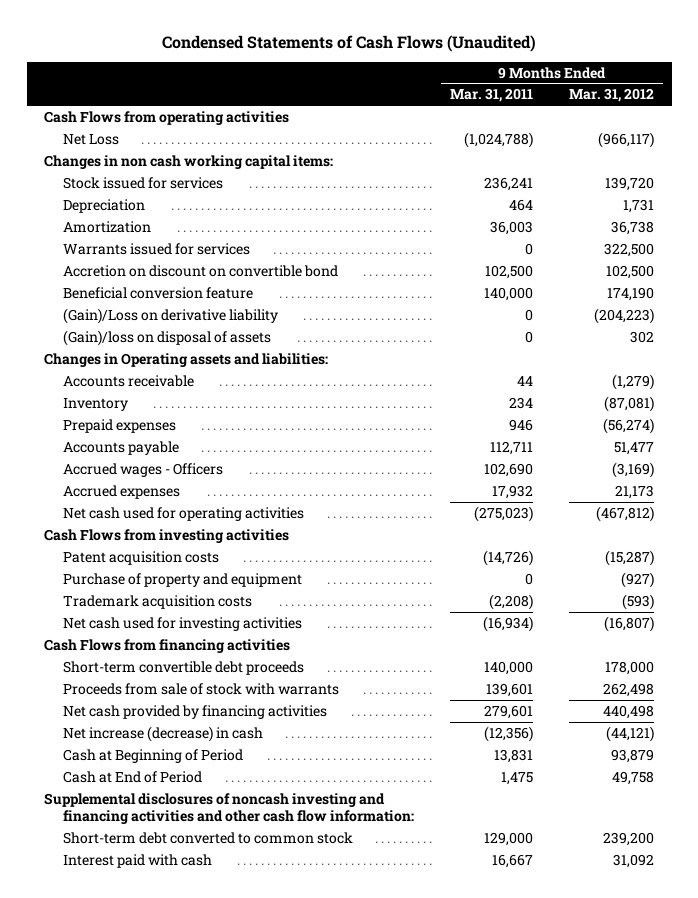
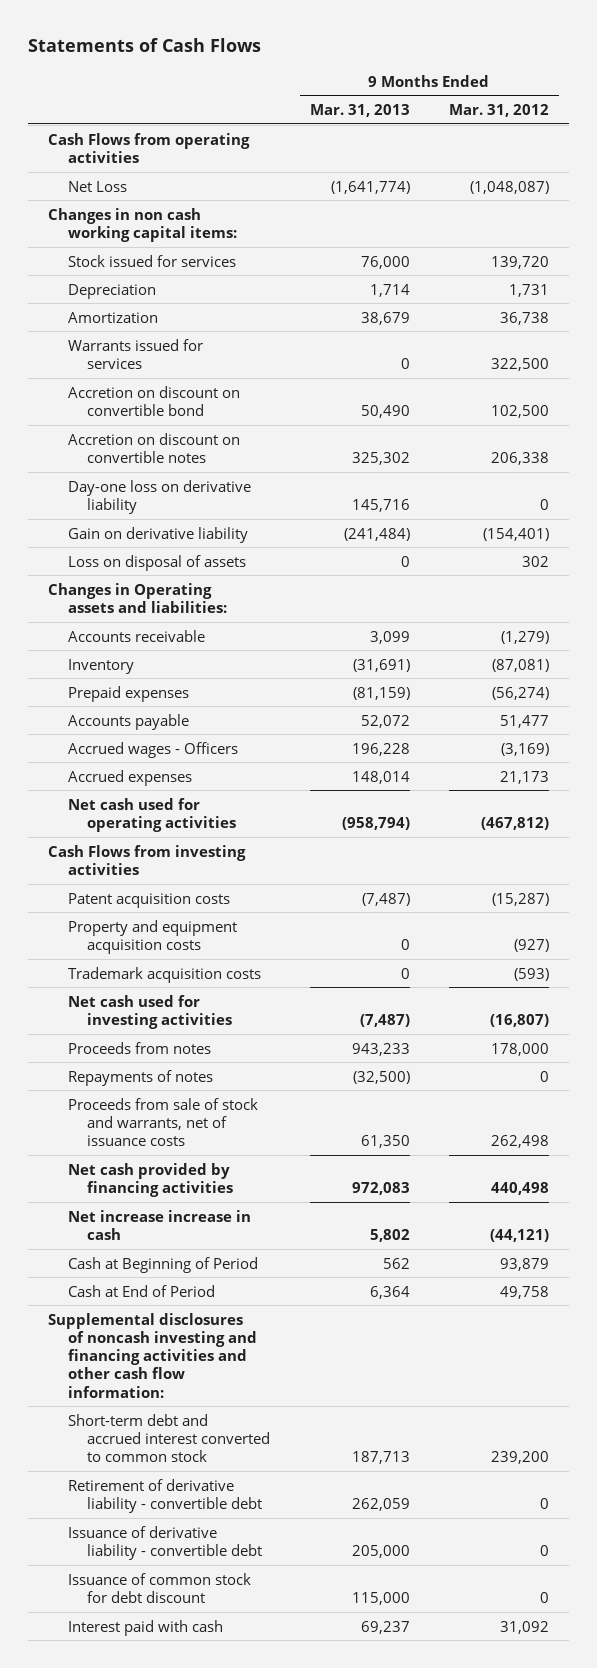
[162,34,537,52] Condensed Statements of Cash Flows (Unaudited) -> [28,37,262,52] Statements of Cash Flows
[449,88,533,103] Mar. 31, 2011 -> none
none -> [309,103,410,117] Mar. 31, 2013
[597,131,654,148] (966,117) -> [470,180,550,194] (1,048,087)
[63,286,254,299] Beneficial conversion feature -> none
none -> [67,432,240,463] Accretion on discount on convertible notes
[63,307,279,324] (Gain)/Loss on derivative liability -> [67,479,251,514] Day-one loss on derivative liability
[593,307,654,324] (204,223) -> [540,498,550,510] 0
none -> [67,526,248,543] Gain on derivative liability
[63,329,272,346] (Gain)/loss on disposal of assets -> [67,554,246,571] Loss on disposal of assets
[63,572,303,587] Purchase of property and equipment -> [67,919,237,954] Property and equipment acquisition costs
[44,638,291,653] Cash Flows from financing activities -> none
[63,660,305,675] Short-term convertible debt proceeds -> [67,1041,211,1054] Proceeds from notes
none -> [67,1069,213,1086] Repayments of notes
[63,682,340,695] Proceeds from sale of stock with warrants -> [67,1097,258,1147] Proceeds from sale of stock and warrants, net of issuance costs
[63,725,264,742] Net increase (decrease) in cash -> [67,1209,251,1240] Net increase increase in cash
[63,831,354,844] Short-term debt converted to common stock -> [67,1413,270,1463] Short-term debt and accrued interest converted to common stock
none -> [67,1478,262,1513] Retirement of derivative liability - convertible debt
none -> [67,1525,262,1560] Issuance of derivative liability - convertible debt
none -> [67,1572,251,1603] Issuance of common stock for debt discount

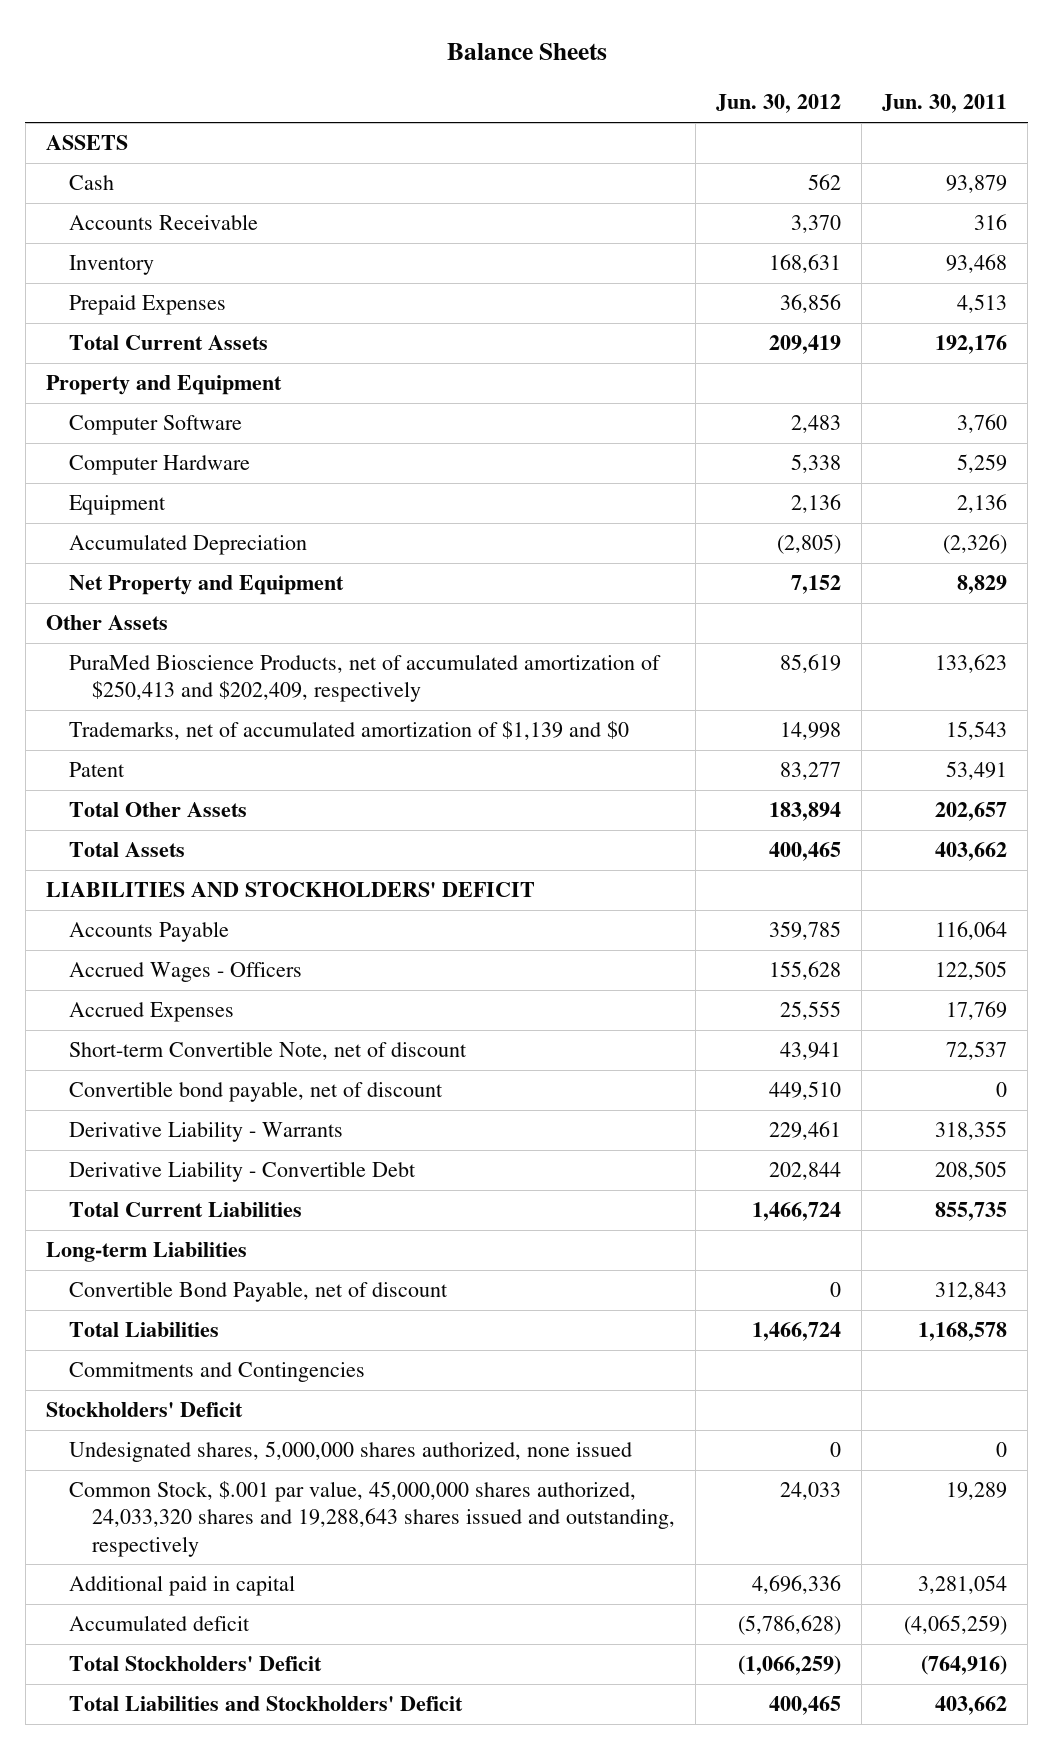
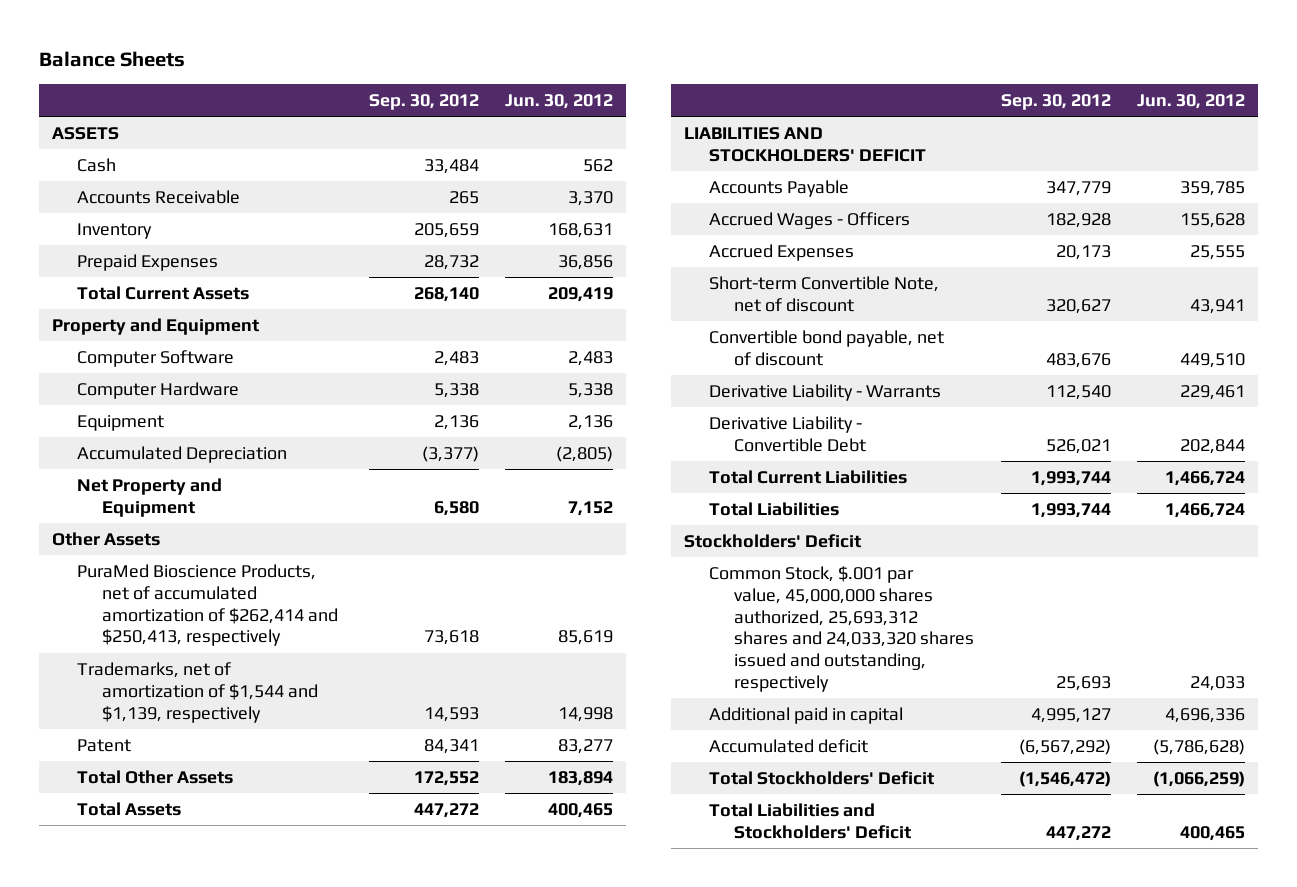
[882,94,1008,114] Jun. 30, 2011 -> none
none -> [368,94,479,111] Sep. 30, 2012
[68,654,661,703] PuraMed Bioscience Products, net of accumulated amortization of $250,413 and $202,409, respectively -> [77,563,339,647] PuraMed Bioscience Products, net of accumulated amortization of $262,414 and $250,413, respectively
[68,721,629,741] Trademarks, net of accumulated amortization of $1,139 and $0 -> [77,661,319,723] Trademarks, net of amortization of $1,544 and $1,139, respectively
[45,1242,247,1263] Long-term Liabilities -> none
[68,1281,448,1303] Convertible Bond Payable, net of discount -> none
[68,1362,365,1383] Commitments and Contingencies -> none
[68,1441,632,1463] Undesignated shares, 5,000,000 shares authorized, none issued -> none
[68,1481,675,1557] Common Stock, $.001 par value, 45,000,000 shares authorized, 24,033,320 shares and 19,288,643 shares issued and outstanding, respectively -> [709,565,975,693] Common Stock, $.001 par value, 45,000,000 shares authorized, 25,693,312 shares and 24,033,320 shares issued and outstanding, respectively

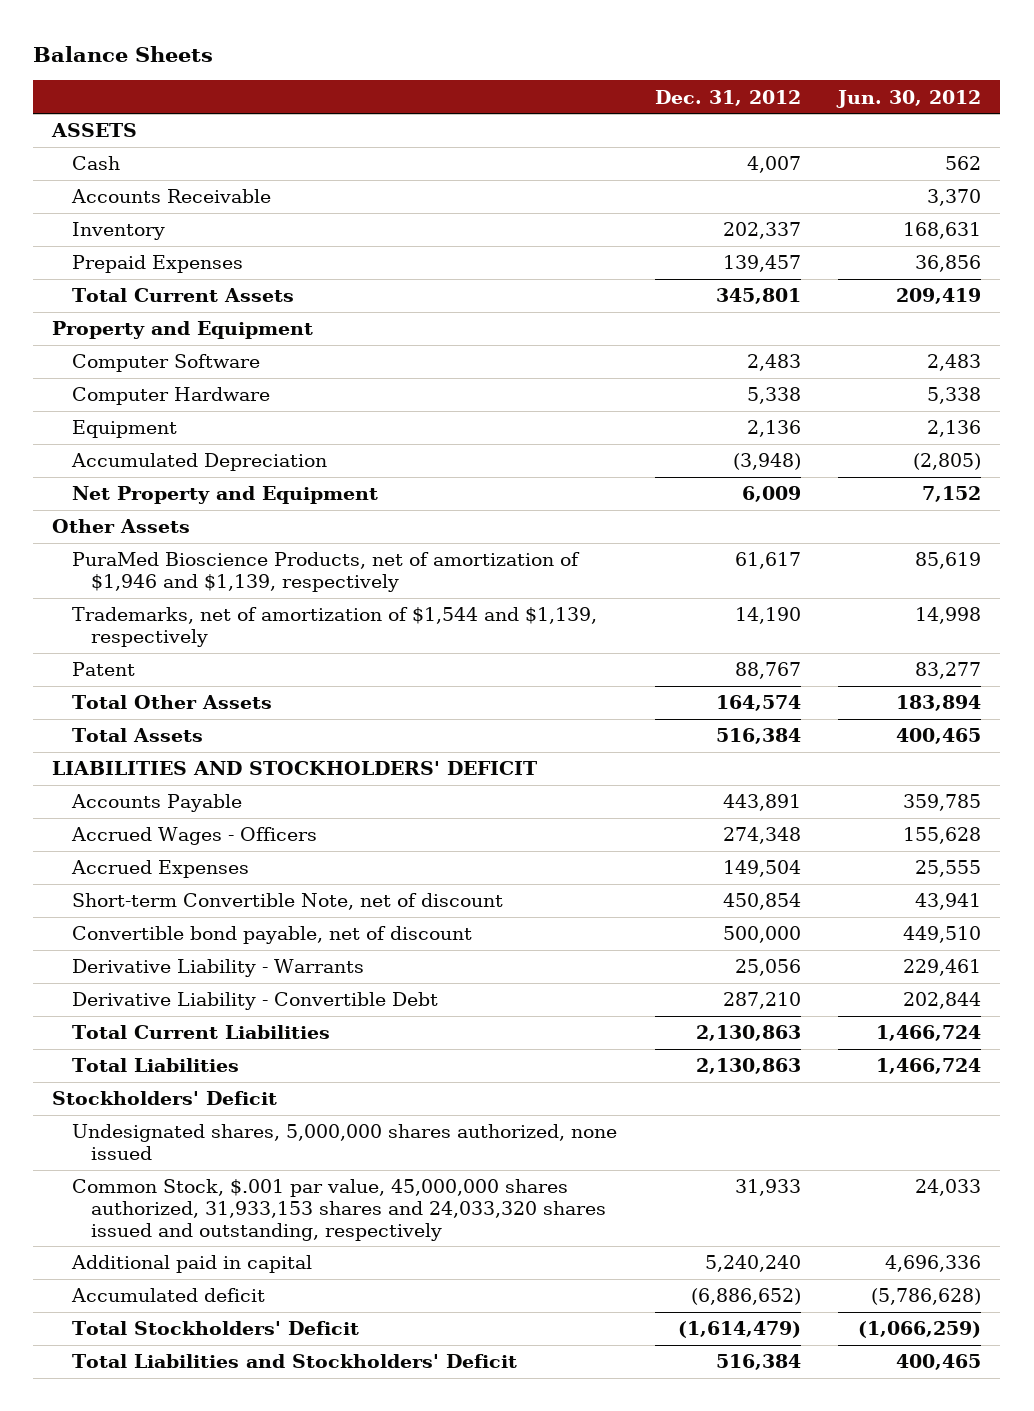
[368,94,479,111] Sep. 30, 2012 -> none
none -> [654,89,801,106] Dec. 31, 2012
[77,563,339,647] PuraMed Bioscience Products, net of accumulated amortization of $262,414 and $250,413, respectively -> [71,552,580,592] PuraMed Bioscience Products, net of amortization of $1,946 and $1,139, respectively
none -> [71,1124,617,1160] Undesignated shares, 5,000,000 shares authorized, none issued
[709,565,975,693] Common Stock, $.001 par value, 45,000,000 shares authorized, 25,693,312 shares and 24,033,320 shares issued and outstanding, respectively -> [71,1179,606,1241] Common Stock, $.001 par value, 45,000,000 shares authorized, 31,933,153 shares and 24,033,320 shares issued and outstanding, respectively

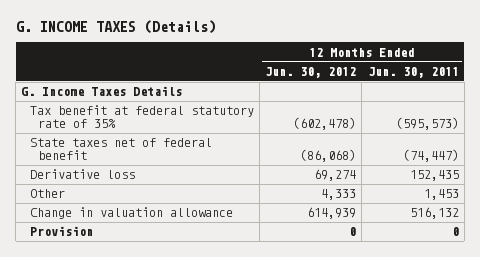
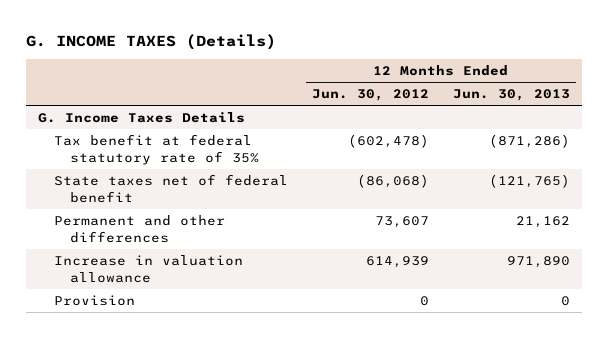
[367,66,459,78] Jun. 30, 2011 -> none
none -> [453,89,571,102] Jun. 30, 2013
[29,169,135,180] Derivative loss -> none
[29,189,65,199] Other -> [54,215,226,243] Permanent and other differences
[321,189,357,201] 4,333 -> [375,216,430,229] 73,607
[29,207,233,220] Change in valuation allowance -> [54,255,244,283] Increase in valuation allowance

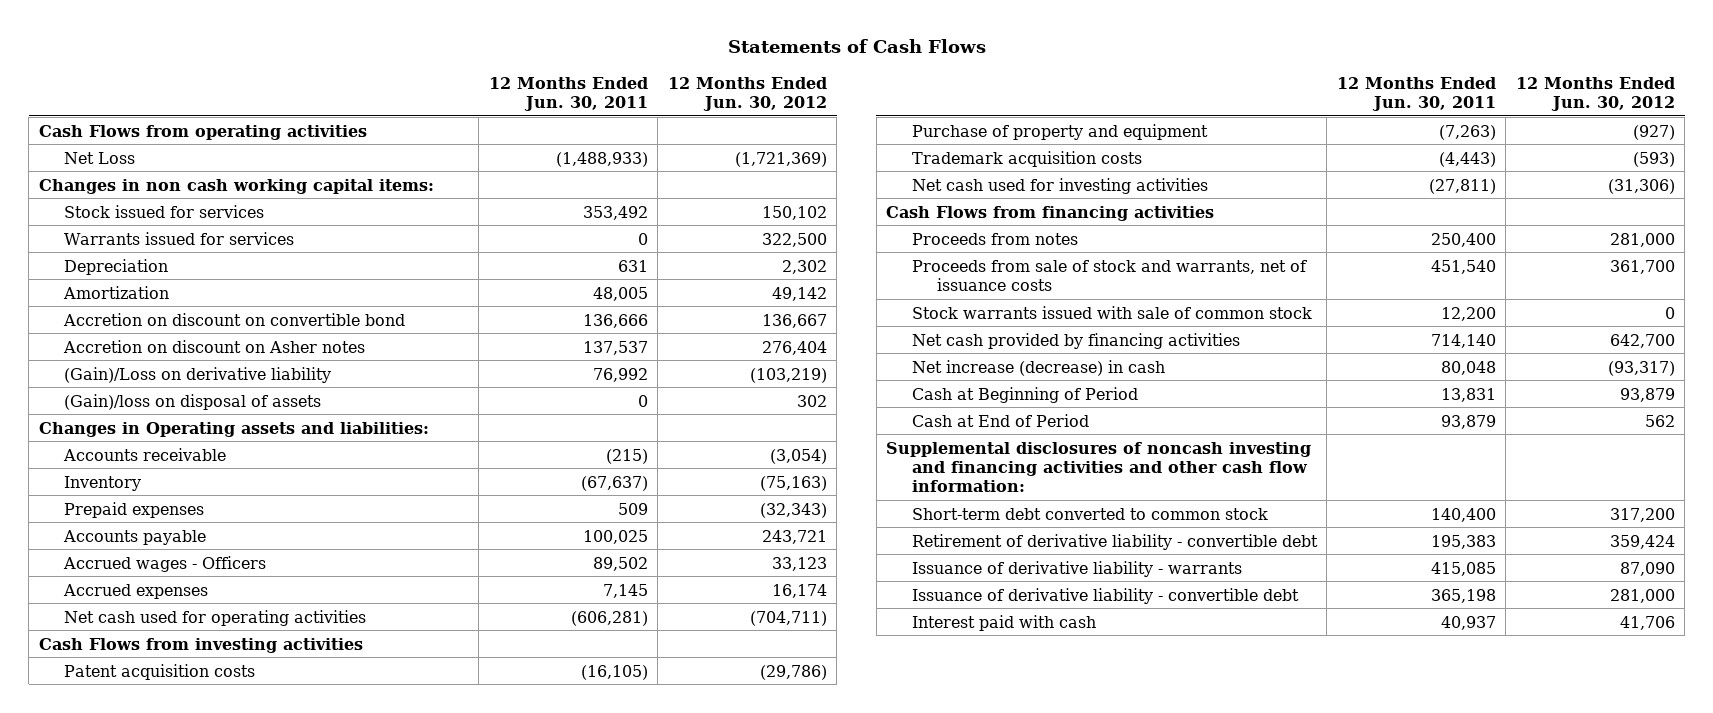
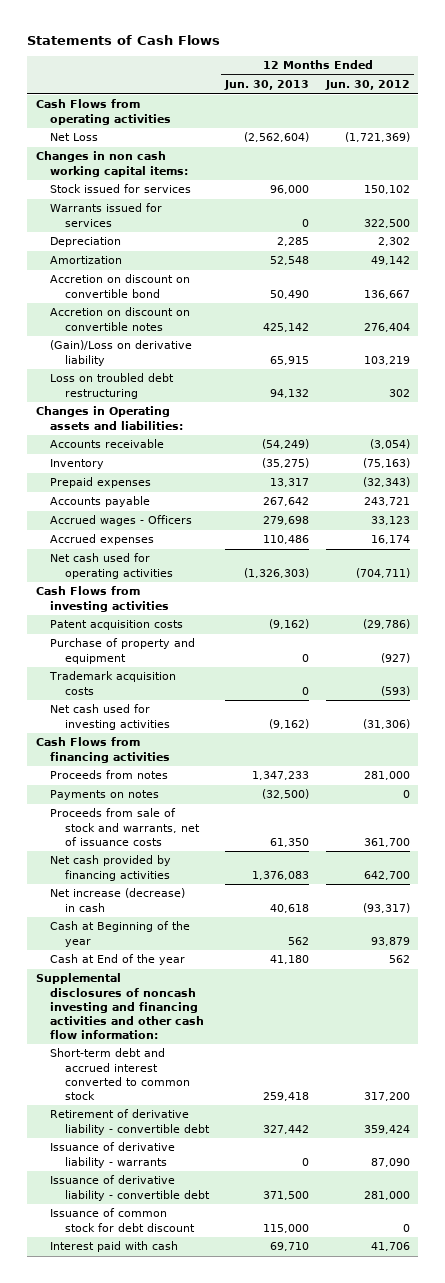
[488,76,648,111] 12 Months Ended Jun. 30, 2011 -> none
none -> [224,80,310,91] Jun. 30, 2013
[63,393,321,410] (Gain)/loss on disposal of assets -> none
[62,339,365,353] Accretion on discount on Asher notes -> [50,307,191,331] Accretion on discount on convertible notes
[749,367,827,383] (103,219) -> [363,355,410,365] 103,219
none -> [50,373,175,399] Loss on troubled debt restructuring
none -> [50,790,160,801] Payments on notes
[911,305,1312,319] Stock warrants issued with sale of common stock -> none
[911,386,1138,403] Cash at Beginning of Period -> [50,921,191,947] Cash at Beginning of the year
[911,413,1089,427] Cash at End of Period -> [50,954,186,966] Cash at End of the year
[911,507,1268,520] Short-term debt converted to common stock -> [50,1048,190,1100] Short-term debt and accrued interest converted to common stock
none -> [50,1208,195,1232] Issuance of common stock for debt discount

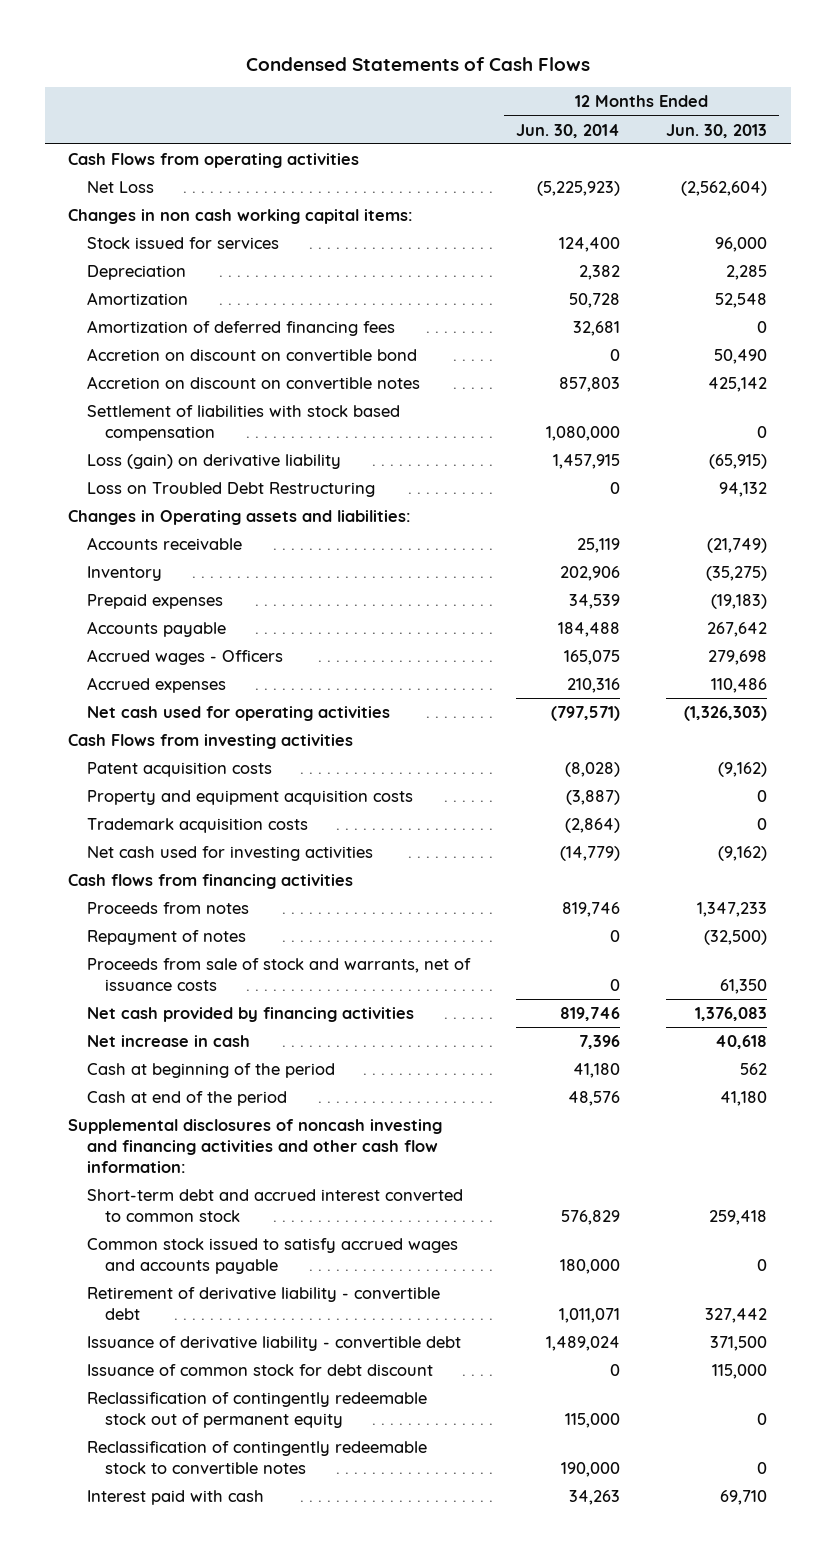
[27,34,221,45] Statements of Cash Flows -> [245,56,590,71] Condensed Statements of Cash Flows
[324,80,410,91] Jun. 30, 2012 -> none
none -> [516,123,621,138] Jun. 30, 2014
[50,203,163,227] Warrants issued for services -> none
none -> [86,320,395,337] Amortization of deferred financing fees
none -> [86,405,400,441] Settlement of liabilities with stock based compensation
[50,340,193,366] (Gain)/Loss on derivative liability -> [86,454,341,470] Loss (gain) on derivative liability
[270,355,310,365] 65,915 -> [709,454,768,470] (65,915)
[50,373,175,399] Loss on troubled debt restructuring -> [86,482,375,498] Loss on Troubled Debt Restructuring
[262,439,310,450] (54,249) -> [707,538,768,554] (21,749)
[270,478,310,488] 13,317 -> [711,594,768,610] (19,183)
[50,638,196,664] Purchase of property and equipment -> [86,790,413,806] Property and equipment acquisition costs
[35,737,171,763] Cash Flows from financing activities -> [68,874,354,890] Cash flows from financing activities
[50,790,160,801] Payments on notes -> [86,930,246,946] Repayment of notes
[50,888,186,912] Net increase (decrease) in cash -> [86,1035,250,1048] Net increase in cash
[50,921,191,947] Cash at Beginning of the year -> [86,1063,335,1079] Cash at beginning of the period
[50,954,186,966] Cash at End of the year -> [86,1091,287,1107] Cash at end of the period
none -> [86,1238,458,1274] Common stock issued to satisfy accrued wages and accounts payable
[50,1142,176,1168] Issuance of derivative liability - warrants -> none
none -> [86,1392,427,1428] Reclassification of contingently redeemable stock out of permanent equity
none -> [86,1441,427,1474] Reclassification of contingently redeemable stock to convertible notes

